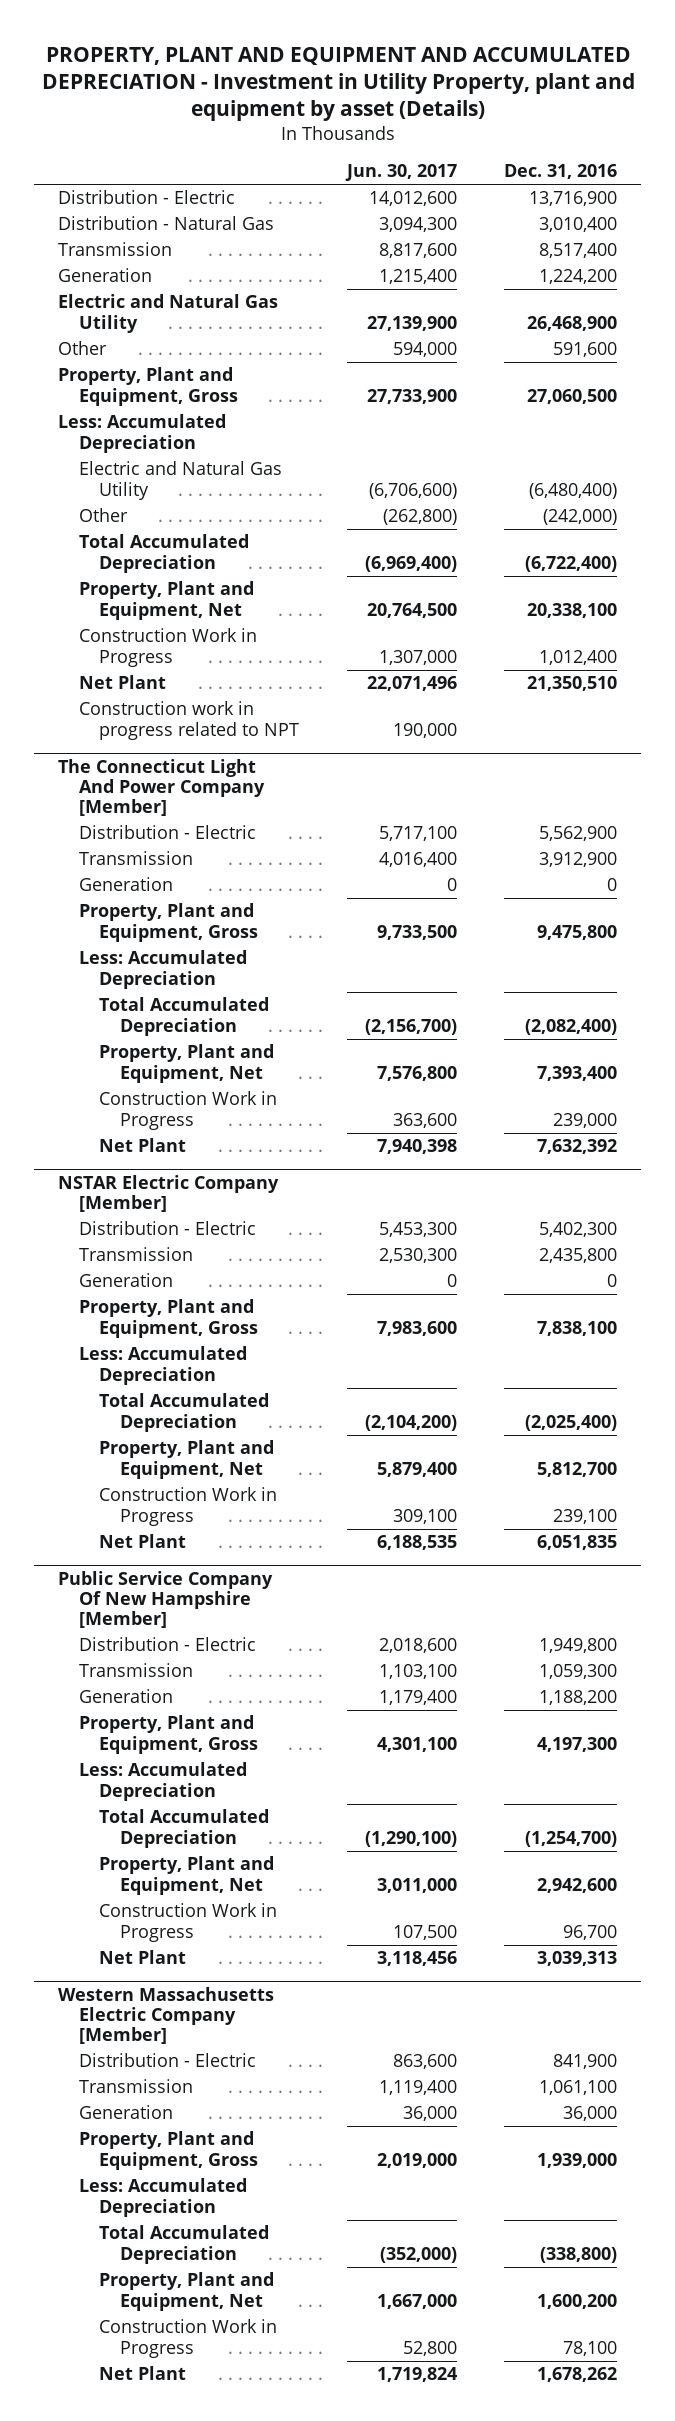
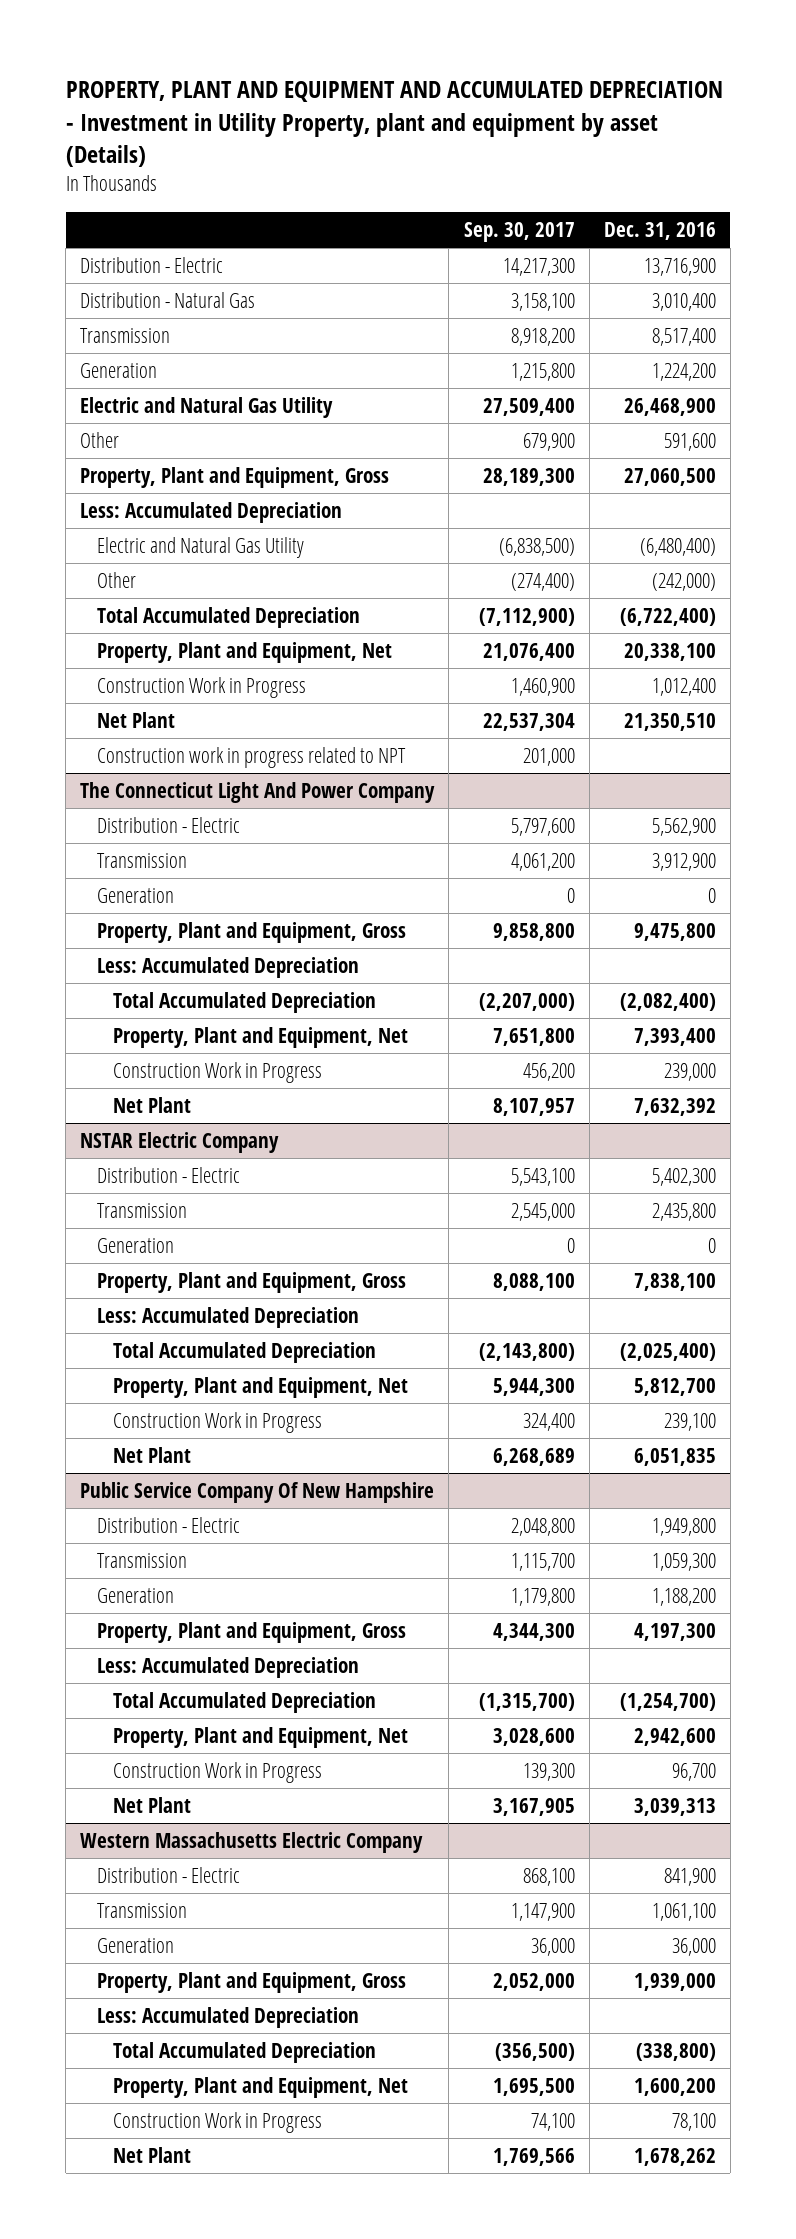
[344,164,457,182] Jun. 30, 2017 -> none
none -> [463,221,575,242] Sep. 30, 2017
[57,758,265,817] The Connecticut Light And Power Company [Member] -> [80,782,436,804] The Connecticut Light And Power Company
[57,1174,279,1212] NSTAR Electric Company [Member] -> [80,1132,280,1154] NSTAR Electric Company
[57,1570,273,1629] Public Service Company Of New Hampshire [Member] -> [80,1482,435,1504] Public Service Company Of New Hampshire
[57,1986,274,2045] Western Massachusetts Electric Company [Member] -> [80,1832,424,1854] Western Massachusetts Electric Company

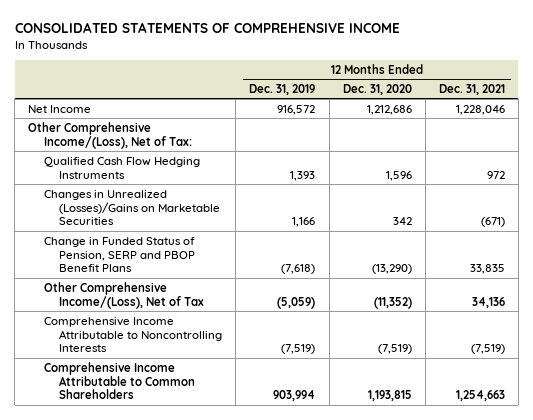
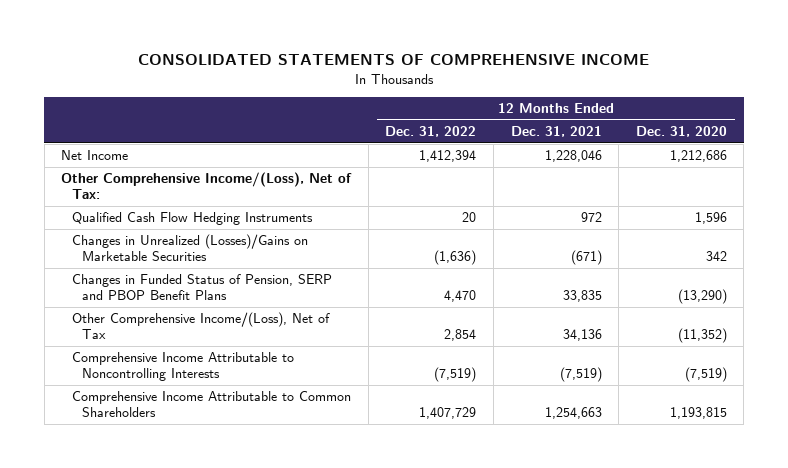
[249,84,316,96] Dec. 31, 2019 -> none
none -> [385,125,477,137] Dec. 31, 2022
[43,236,196,273] Change in Funded Status of Pension, SERP and PBOP Benefit Plans -> [71,274,332,301] Changes in Funded Status of Pension, SERP and PBOP Benefit Plans

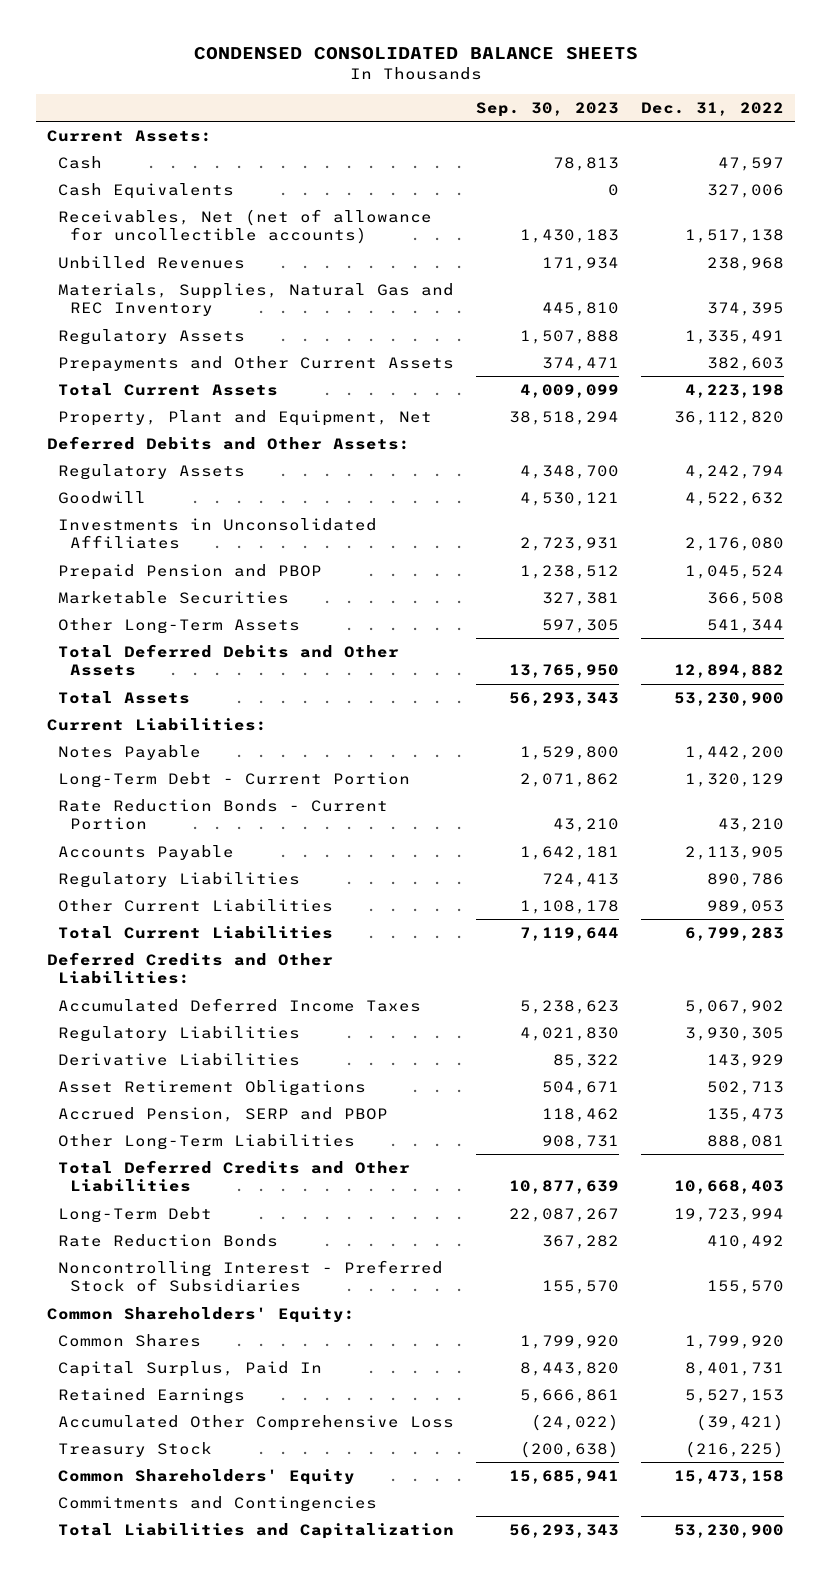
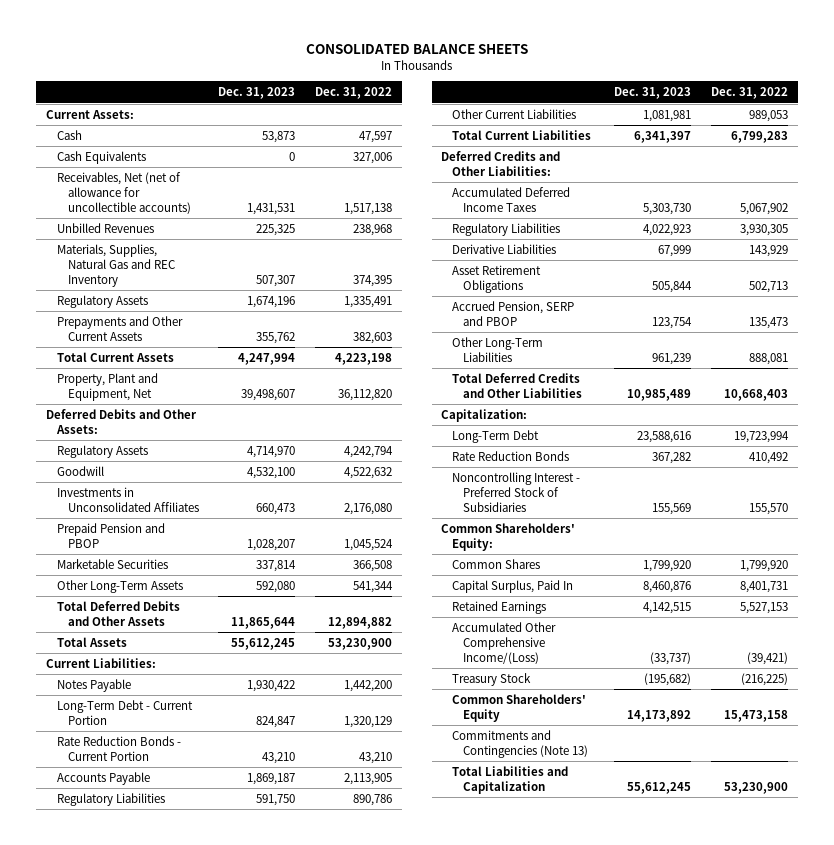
[193,47,638,61] CONDENSED CONSOLIDATED BALANCE SHEETS -> [305,43,528,54] CONSOLIDATED BALANCE SHEETS
[476,101,620,117] Sep. 30, 2023 -> none
none -> [218,87,296,100] Dec. 31, 2023
none -> [441,408,528,422] Capitalization:
[58,1414,455,1431] Accumulated Other Comprehensive Loss -> [452,621,557,665] Accumulated Other Comprehensive Income/(Loss)
[58,1495,378,1512] Commitments and Contingencies -> [452,729,589,759] Commitments and Contingencies (Note 13)

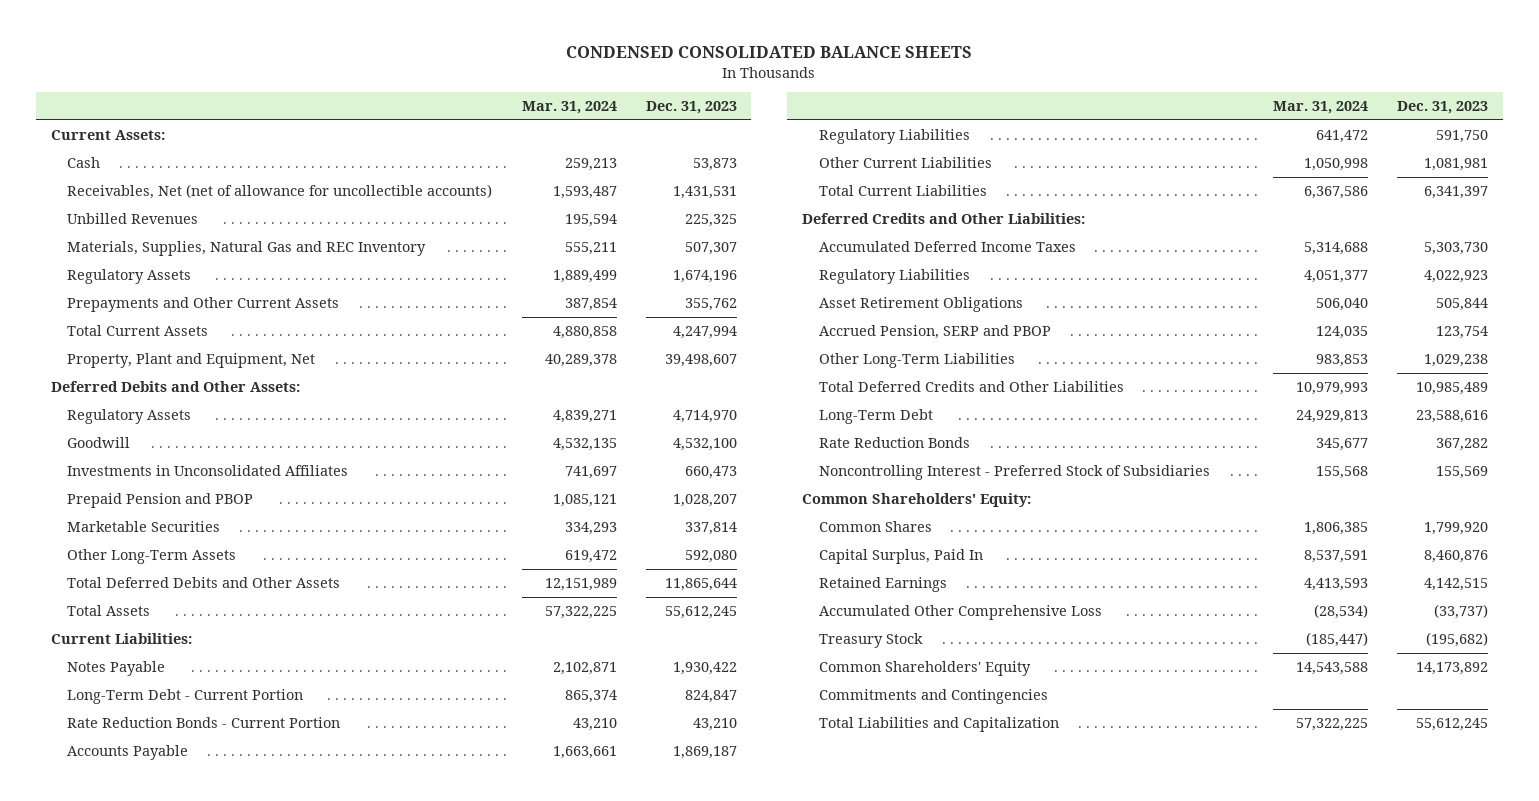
[305,43,528,54] CONSOLIDATED BALANCE SHEETS -> [566,46,973,59] CONDENSED CONSOLIDATED BALANCE SHEETS
[315,87,393,100] Dec. 31, 2022 -> none
none -> [521,101,617,115] Mar. 31, 2024
[56,150,146,164] Cash Equivalents -> none
[452,243,557,254] Derivative Liabilities -> none
[652,353,692,366] 961,239 -> [1424,354,1489,368] 1,029,238
[441,408,528,422] Capitalization: -> none
[452,621,557,665] Accumulated Other Comprehensive Income/(Loss) -> [818,605,1102,621] Accumulated Other Comprehensive Loss
[452,729,589,759] Commitments and Contingencies (Note 13) -> [818,689,1048,705] Commitments and Contingencies

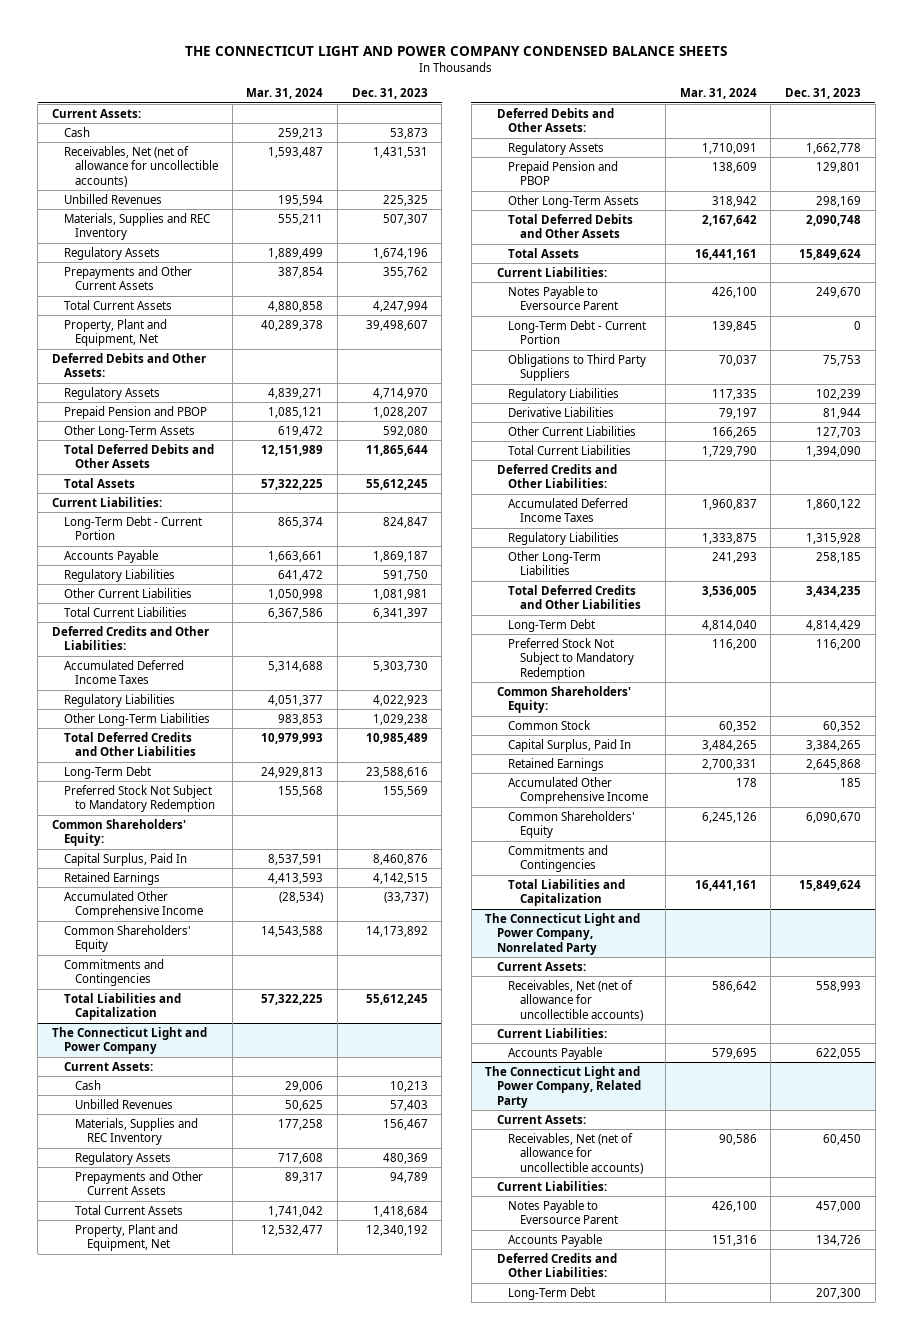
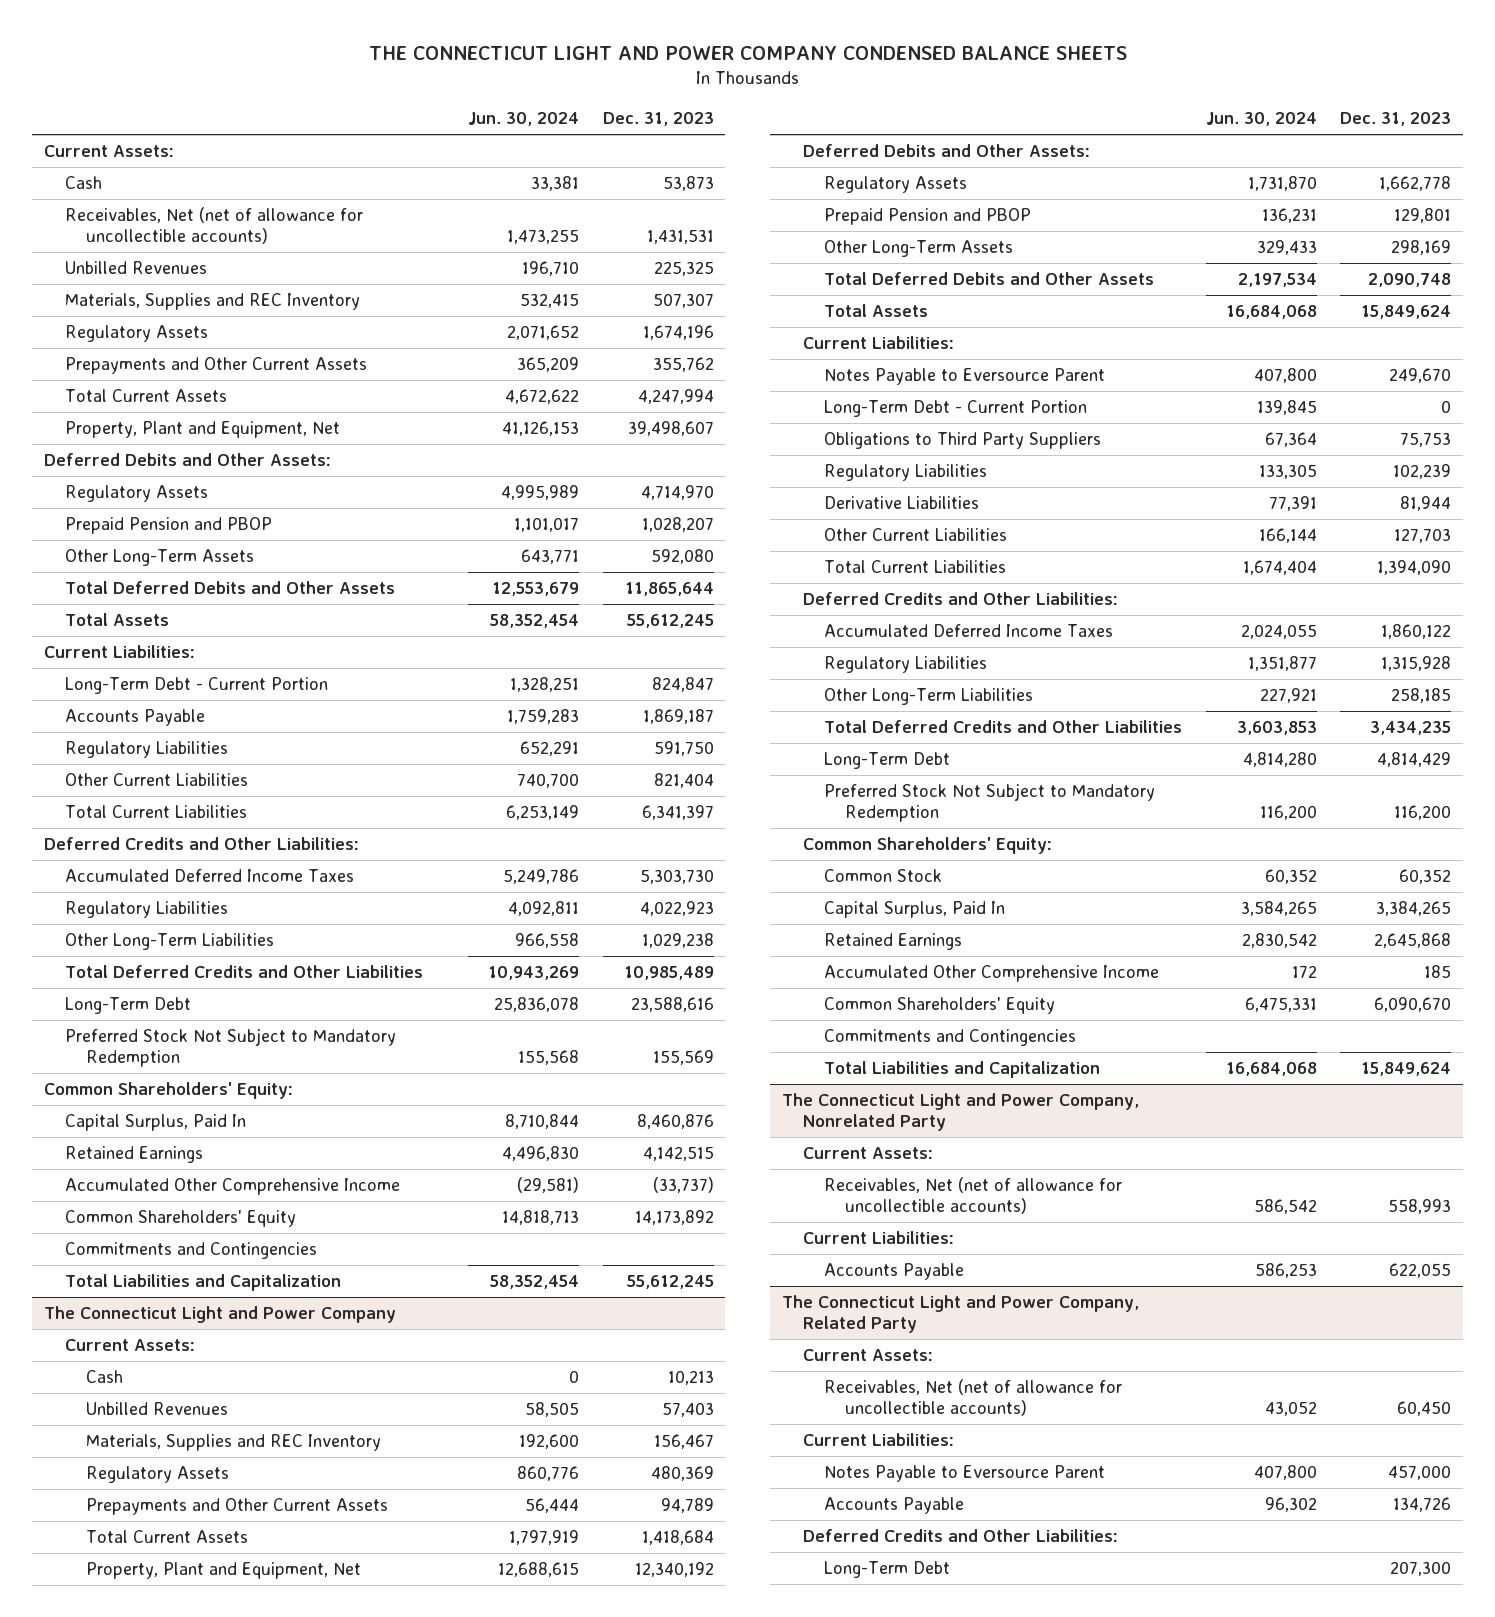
[246,88,324,100] Mar. 31, 2024 -> none
none -> [468,111,580,126] Jun. 30, 2024
[372,588,428,600] 1,081,981 -> [653,773,714,789] 821,404

